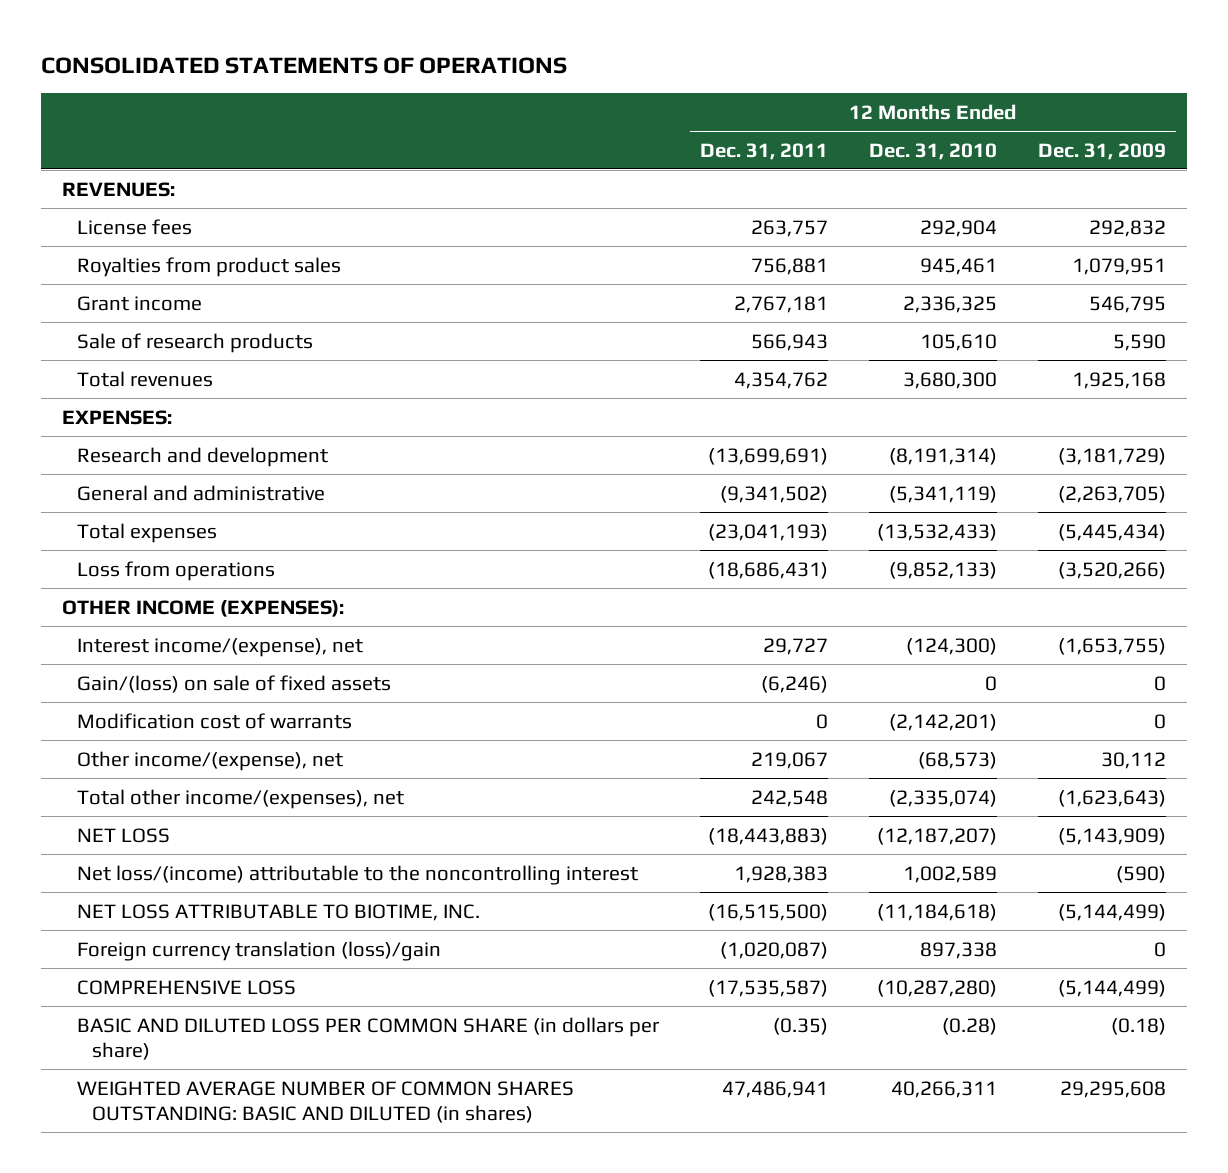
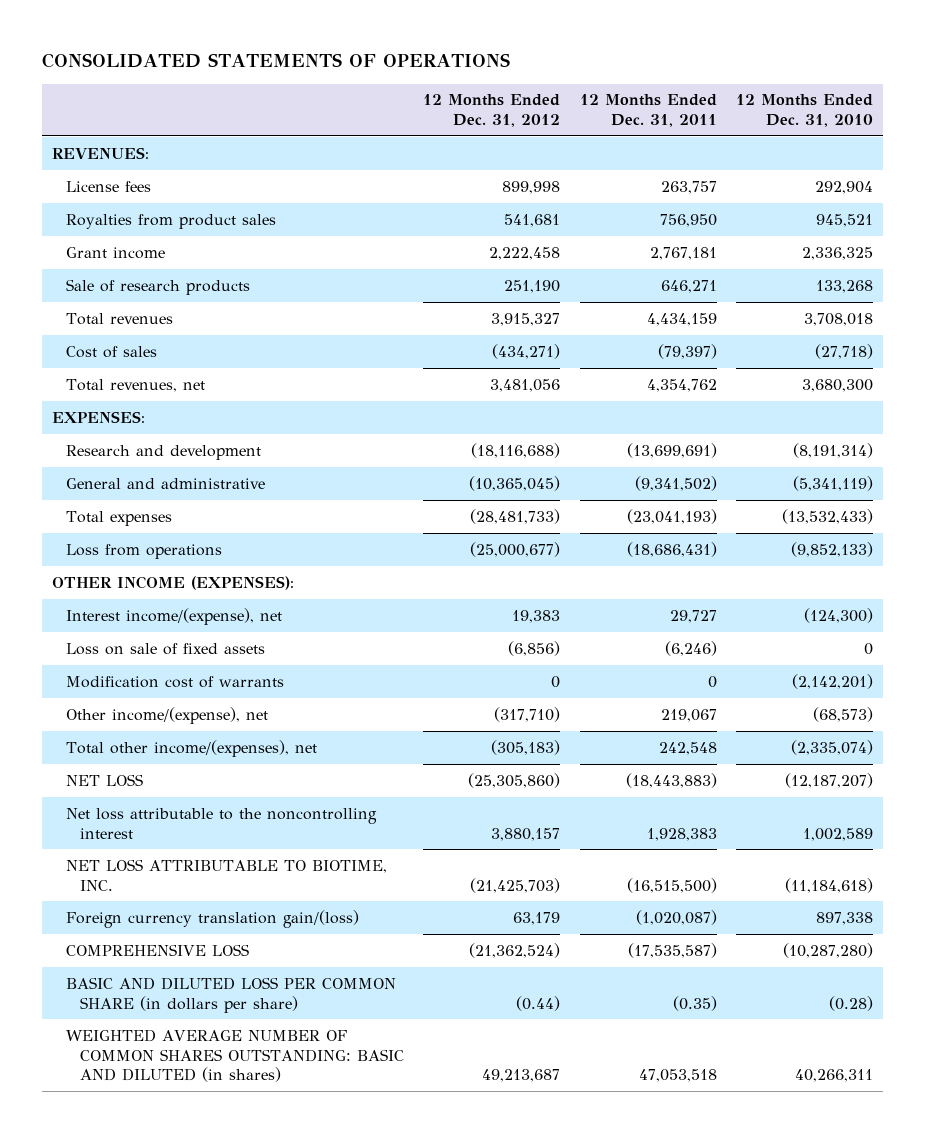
[1038,142,1167,160] Dec. 31, 2009 -> none
none -> [423,94,561,128] 12 Months Ended Dec. 31, 2012
[751,257,829,275] 756,881 -> [659,213,717,227] 756,950
[920,257,998,275] 945,461 -> [816,213,874,227] 945,521
[751,333,829,351] 566,943 -> [660,279,717,293] 646,271
[920,333,998,351] 105,610 -> [816,279,874,293] 133,268
[734,371,829,389] 4,354,762 -> [646,312,717,326] 4,434,159
[903,371,998,389] 3,680,300 -> [804,312,874,326] 3,708,018
none -> [65,345,157,358] Cost of sales
none -> [65,378,205,392] Total revenues, net
[77,674,392,693] Gain/(loss) on sale of fixed assets -> [65,642,265,655] Loss on sale of fixed assets
[77,864,639,885] Net loss/(income) attributable to the noncontrolling interest -> [65,807,377,839] Net loss attributable to the noncontrolling interest
[77,940,442,961] Foreign currency translation (loss)/gain -> [65,909,359,928] Foreign currency translation gain/(loss)
[722,1080,829,1098] 47,486,941 -> [638,1069,717,1083] 47,053,518

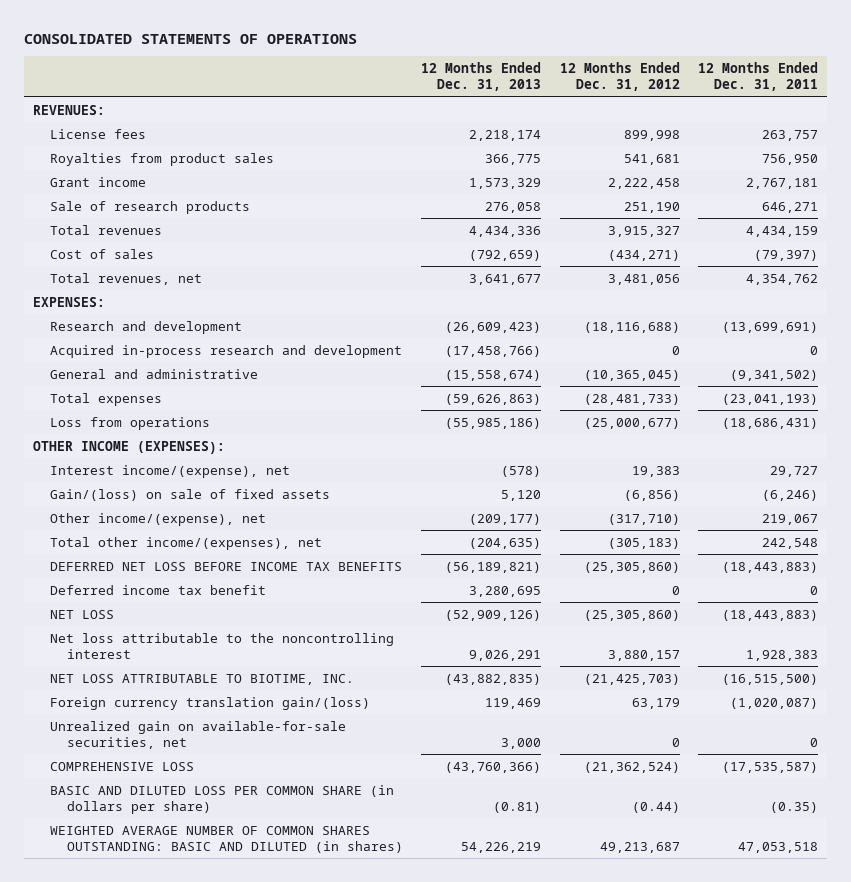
[736,94,874,128] 12 Months Ended Dec. 31, 2010 -> none
none -> [421,62,542,92] 12 Months Ended Dec. 31, 2013
none -> [49,344,402,358] Acquired in-process research and development
[65,675,284,688] Modification cost of warrants -> none
[65,642,265,655] Loss on sale of fixed assets -> [49,488,330,501] Gain/(loss) on sale of fixed assets
none -> [49,561,402,571] DEFERRED NET LOSS BEFORE INCOME TAX BENEFITS
none -> [49,584,266,595] Deferred income tax benefit
none -> [49,720,346,749] Unrealized gain on available-for-sale securities, net

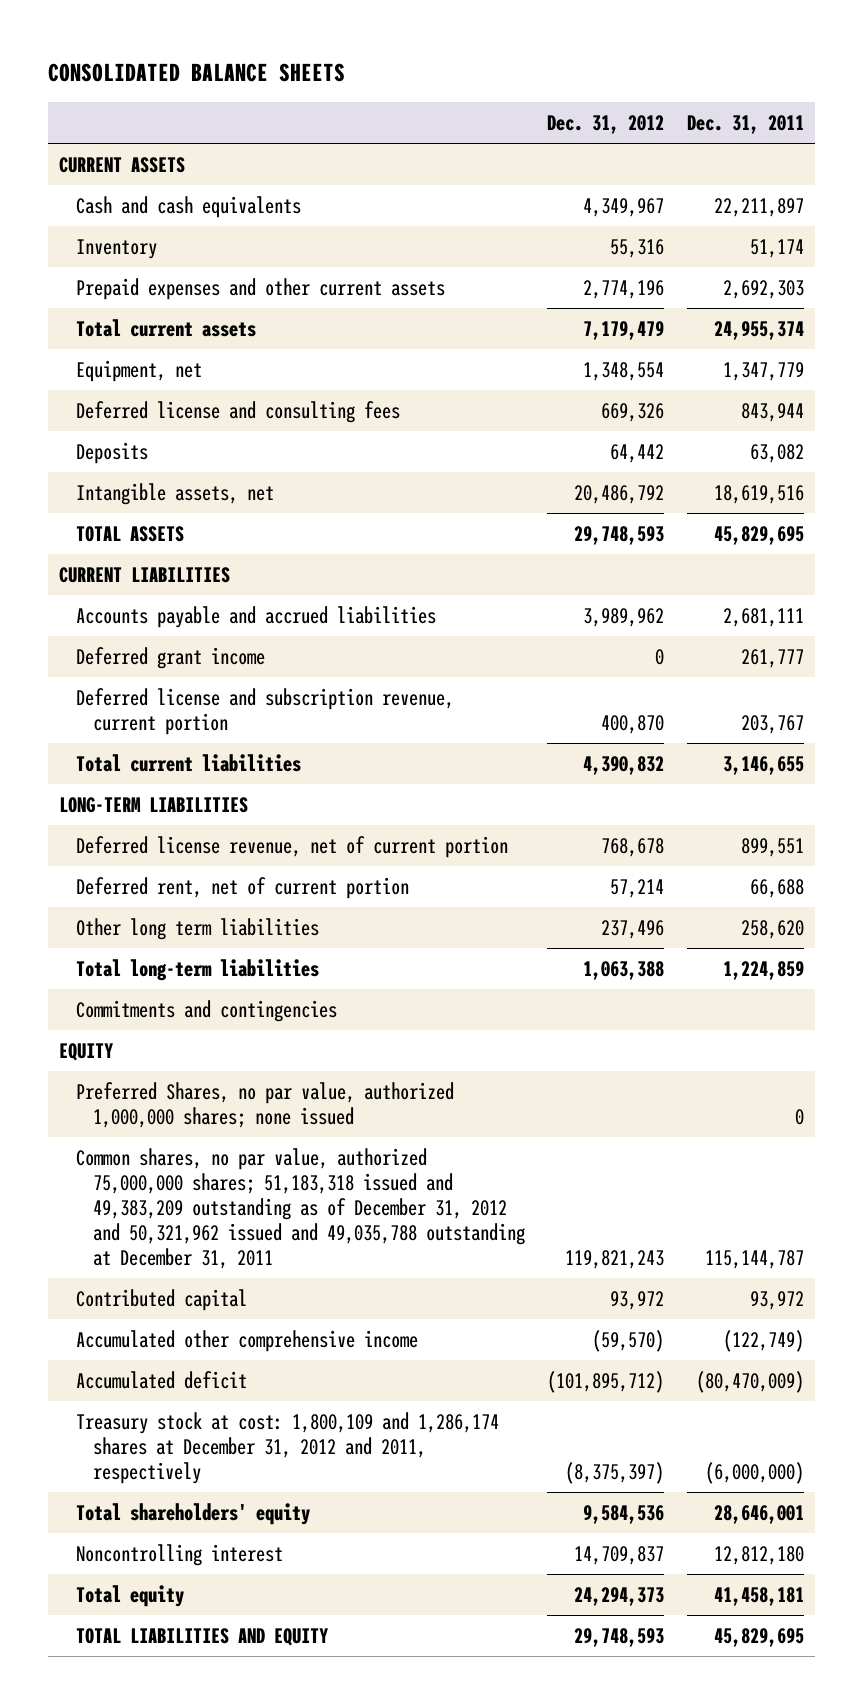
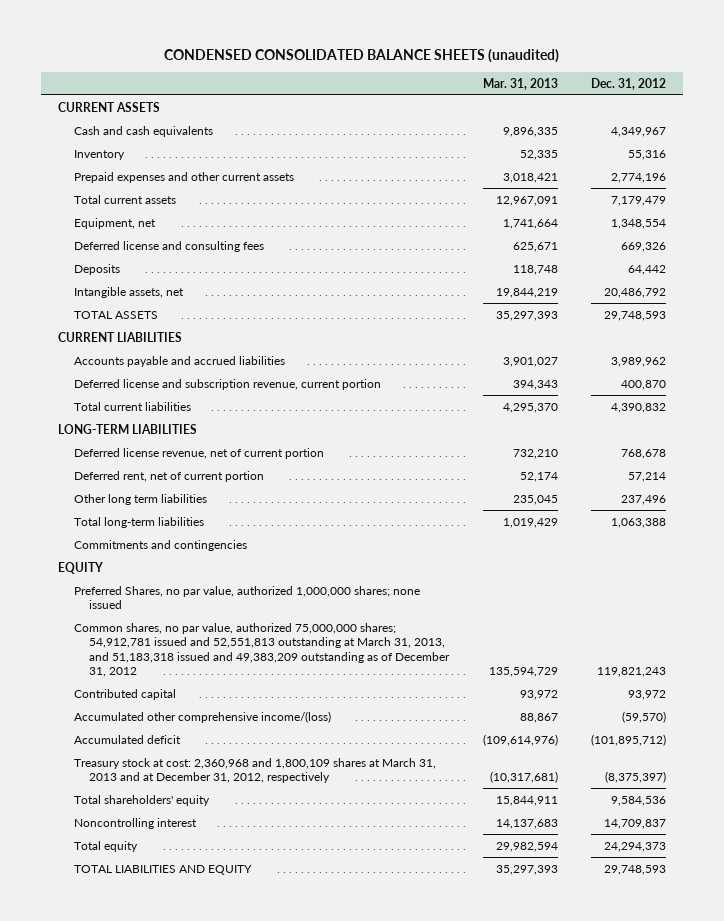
[47,62,345,82] CONSOLIDATED BALANCE SHEETS -> [164,49,560,64] CONDENSED CONSOLIDATED BALANCE SHEETS (unaudited)
[686,115,804,135] Dec. 31, 2011 -> none
none -> [482,78,558,91] Mar. 31, 2013
[75,647,265,670] Deferred grant income -> none
[75,1148,525,1269] Common shares, no par value, authorized 75,000,000 shares; 51,183,318 issued and 49,383,209 outstanding as of December 31, 2012 and 50,321,962 issued and 49,035,788 outstanding at December 31, 2011 -> [73,622,450,678] Common shares, no par value, authorized 75,000,000 shares; 54,912,781 issued and 52,551,813 outstanding at March 31, 2013, and 51,183,318 issued and 49,383,209 outstanding as of December 31, 2012
[75,1330,418,1353] Accumulated other comprehensive income -> [73,710,331,723] Accumulated other comprehensive income/(loss)
[75,1412,499,1484] Treasury stock at cost: 1,800,109 and 1,286,174 shares at December 31, 2012 and 2011, respectively -> [73,757,436,784] Treasury stock at cost: 2,360,968 and 1,800,109 shares at March 31, 2013 and at December 31, 2012, respectively

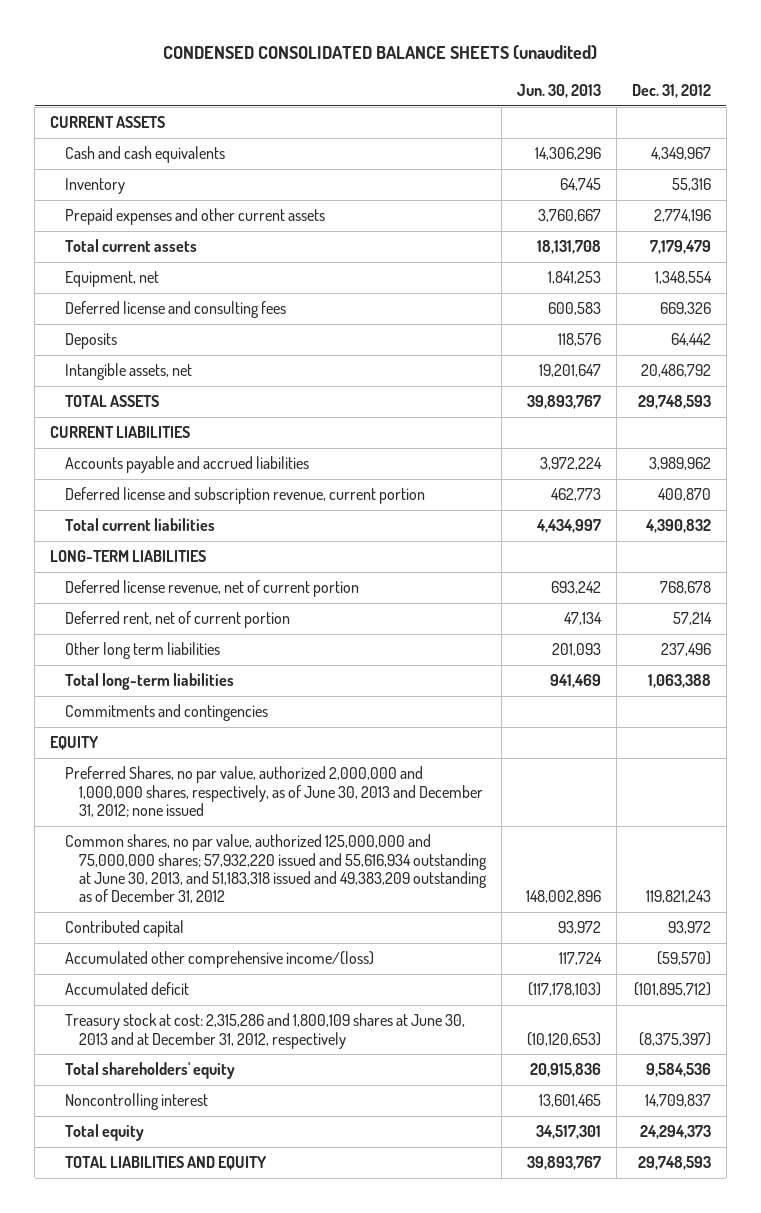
[482,78,558,91] Mar. 31, 2013 -> none
none -> [516,84,601,99] Jun. 30, 2013
[73,585,420,610] Preferred Shares, no par value, authorized 1,000,000 shares; none issued -> [64,766,484,817] Preferred Shares, no par value, authorized 2,000,000 and 1,000,000 shares, respectively, as of June 30, 2013 and December 31, 2012; none issued
[73,622,450,678] Common shares, no par value, authorized 75,000,000 shares; 54,912,781 issued and 52,551,813 outstanding at March 31, 2013, and 51,183,318 issued and 49,383,209 outstanding as of December 31, 2012 -> [64,834,488,904] Common shares, no par value, authorized 125,000,000 and 75,000,000 shares; 57,932,220 issued and 55,616,934 outstanding at June 30, 2013, and 51,183,318 issued and 49,383,209 outstanding as of December 31, 2012
[73,757,436,784] Treasury stock at cost: 2,360,968 and 1,800,109 shares at March 31, 2013 and at December 31, 2012, respectively -> [64,1013,465,1049] Treasury stock at cost: 2,315,286 and 1,800,109 shares at June 30, 2013 and at December 31, 2012, respectively

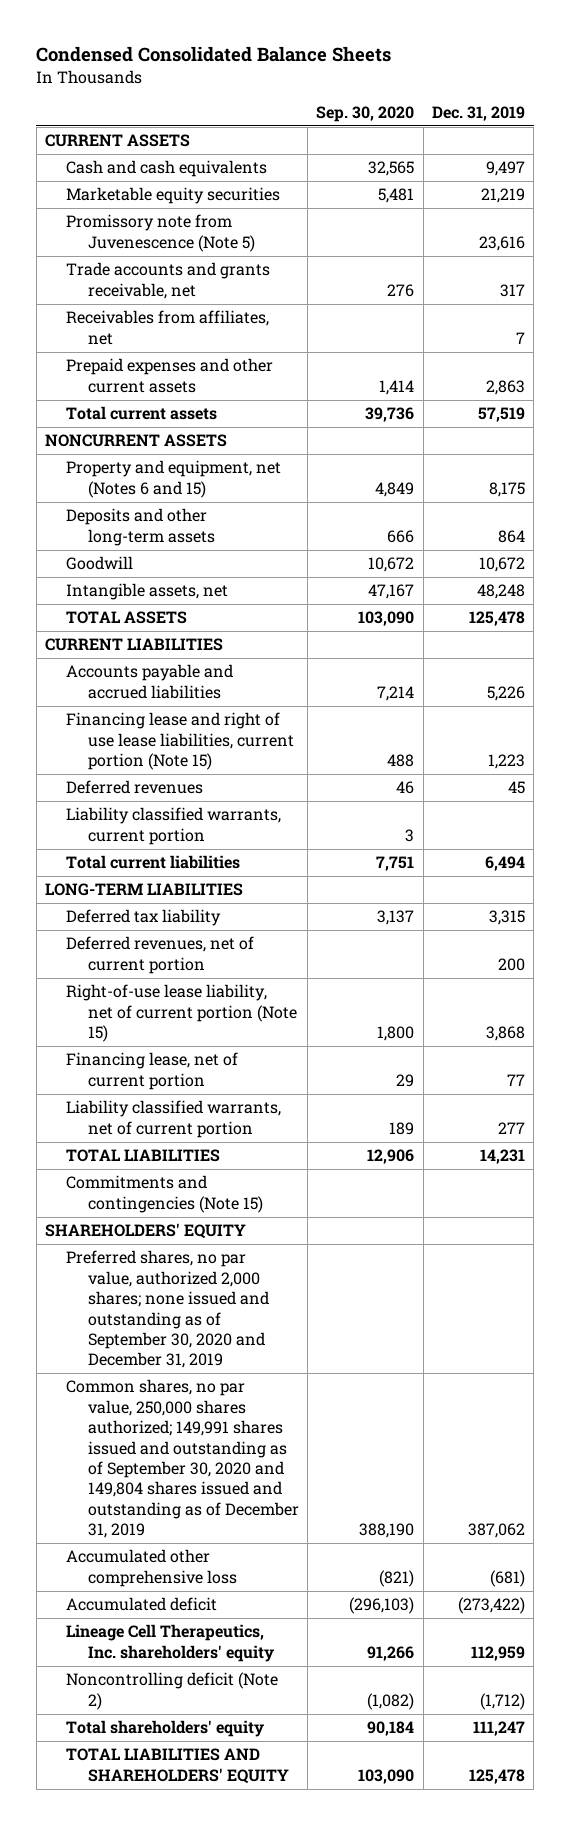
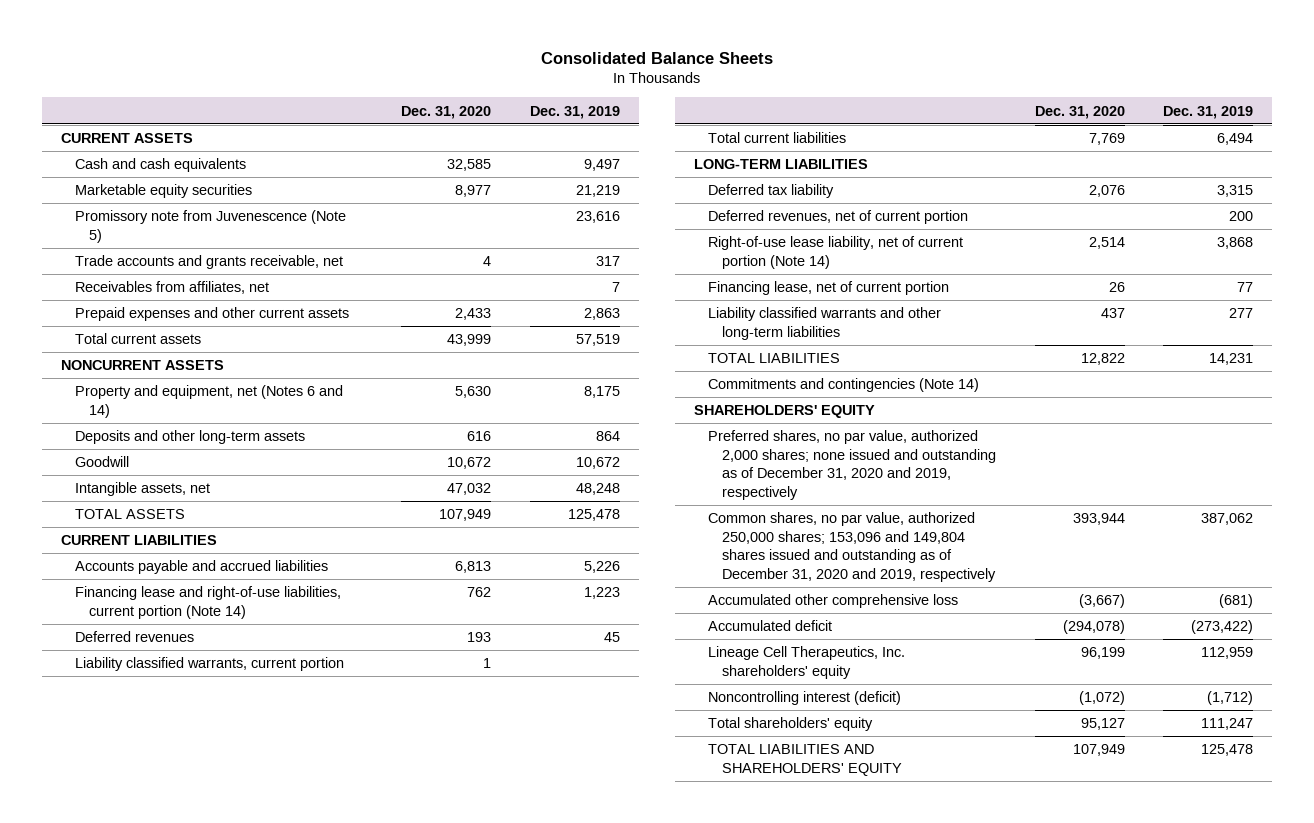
[36,46,392,63] Condensed Consolidated Balance Sheets -> [541,51,774,64] Consolidated Balance Sheets
[316,105,415,122] Sep. 30, 2020 -> none
none -> [401,105,492,119] Dec. 31, 2020
[66,460,282,498] Property and equipment, net (Notes 6 and 15) -> [74,385,343,418] Property and equipment, net (Notes 6 and 14)
[66,712,294,771] Financing lease and right of use lease liabilities, current portion (Note 15) -> [74,586,341,619] Financing lease and right-of-use liabilities, current portion (Note 14)
[66,984,297,1043] Right-of-use lease liability, net of current portion (Note 15) -> [708,236,964,269] Right-of-use lease liability, net of current portion (Note 14)
[66,1100,282,1138] Liability classified warrants, net of current portion -> [708,307,942,340] Liability classified warrants and other long-term liabilities
[66,1175,263,1213] Commitments and contingencies (Note 15) -> [708,378,980,393] Commitments and contingencies (Note 14)
[66,1250,269,1369] Preferred shares, no par value, authorized 2,000 shares; none issued and outstanding as of September 30, 2020 and December 31, 2019 -> [708,430,997,500] Preferred shares, no par value, authorized 2,000 shares; none issued and outstanding as of December 31, 2020 and 2019, respectively
[66,1379,299,1539] Common shares, no par value, 250,000 shares authorized; 149,991 shares issued and outstanding as of September 30, 2020 and 149,804 shares issued and outstanding as of December 31, 2019 -> [708,512,997,582] Common shares, no par value, authorized 250,000 shares; 153,096 and 149,804 shares issued and outstanding as of December 31, 2020 and 2019, respectively
[66,1672,279,1710] Noncontrolling deficit (Note 2) -> [708,691,902,706] Noncontrolling interest (deficit)

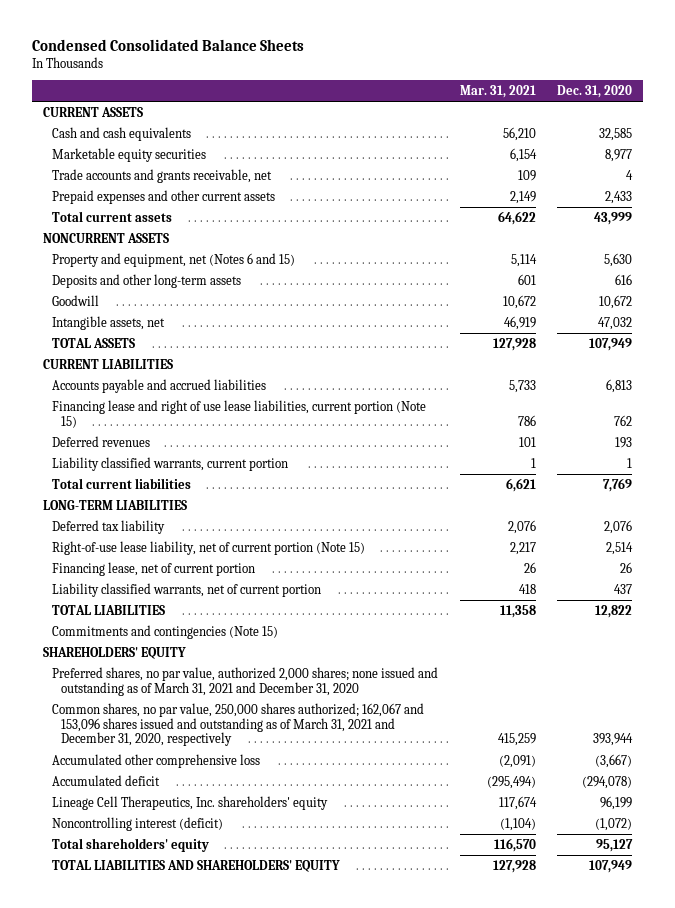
[541,51,774,64] Consolidated Balance Sheets -> [31,39,304,52] Condensed Consolidated Balance Sheets
[529,105,620,119] Dec. 31, 2019 -> none
none -> [459,84,536,98] Mar. 31, 2021
[74,210,346,243] Promissory note from Juvenescence (Note 5) -> none
[74,281,269,295] Receivables from affiliates, net -> none
[74,385,343,418] Property and equipment, net (Notes 6 and 14) -> [51,252,295,267] Property and equipment, net (Notes 6 and 15)
[74,586,341,619] Financing lease and right-of-use liabilities, current portion (Note 14) -> [51,399,426,428] Financing lease and right of use lease liabilities, current portion (Note 15)
[708,210,969,225] Deferred revenues, net of current portion -> none
[708,236,964,269] Right-of-use lease liability, net of current portion (Note 14) -> [51,540,365,555] Right-of-use lease liability, net of current portion (Note 15)
[708,307,942,340] Liability classified warrants and other long-term liabilities -> [51,582,321,597] Liability classified warrants, net of current portion
[708,378,980,393] Commitments and contingencies (Note 14) -> [51,624,278,639] Commitments and contingencies (Note 15)
[708,430,997,500] Preferred shares, no par value, authorized 2,000 shares; none issued and outstanding as of December 31, 2020 and 2019, respectively -> [51,666,438,696] Preferred shares, no par value, authorized 2,000 shares; none issued and outstanding as of March 31, 2021 and December 31, 2020
[708,512,997,582] Common shares, no par value, authorized 250,000 shares; 153,096 and 149,804 shares issued and outstanding as of December 31, 2020 and 2019, respectively -> [51,702,424,747] Common shares, no par value, 250,000 shares authorized; 162,067 and 153,096 shares issued and outstanding as of March 31, 2021 and December 31, 2020, respectively

